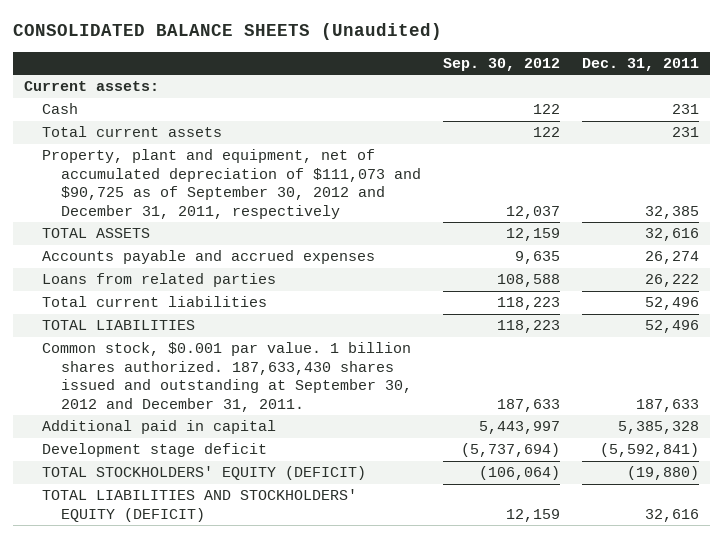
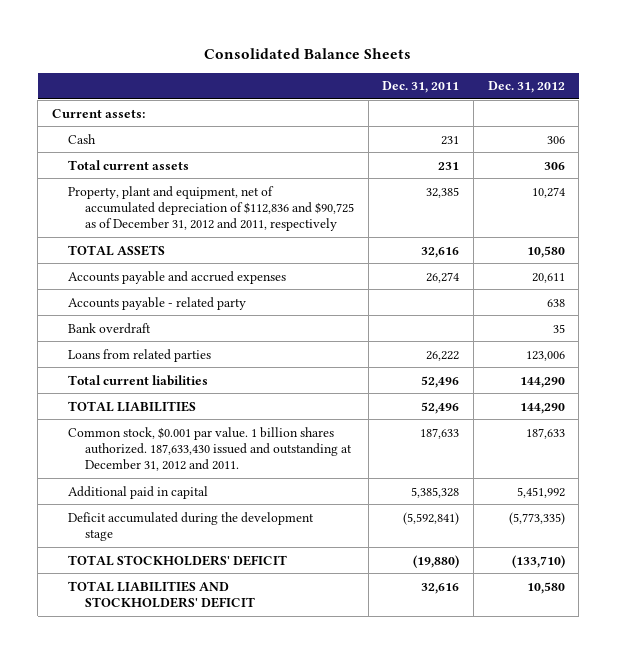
[12,23,442,41] CONSOLIDATED BALANCE SHEETS (Unaudited) -> [204,47,412,59] Consolidated Balance Sheets
[442,58,560,72] Sep. 30, 2012 -> none
none -> [487,81,565,94] Dec. 31, 2012
[42,149,422,219] Property, plant and equipment, net of accumulated depreciation of $111,073 and $90,725 as of September 30, 2012 and December 31, 2011, respectively -> [68,185,355,232] Property, plant and equipment, net of accumulated depreciation of $112,836 and $90,725 as of December 31, 2012 and 2011, respectively
none -> [68,296,247,310] Accounts payable - related party
none -> [68,322,152,334] Bank overdraft
[42,342,413,412] Common stock, $0.001 par value. 1 billion shares authorized. 187,633,430 shares issued and outstanding at September 30, 2012 and December 31, 2011. -> [68,426,353,472] Common stock, $0.001 par value. 1 billion shares authorized. 187,633,430 issued and outstanding at December 31, 2012 and 2011.
[42,443,268,458] Development stage deficit -> [68,511,315,541] Deficit accumulated during the development stage
[42,466,367,481] TOTAL STOCKHOLDERS' EQUITY (DEFICIT) -> [68,554,288,566] TOTAL STOCKHOLDERS' DEFICIT
[42,489,358,522] TOTAL LIABILITIES AND STOCKHOLDERS' EQUITY (DEFICIT) -> [68,580,256,608] TOTAL LIABILITIES AND STOCKHOLDERS' DEFICIT

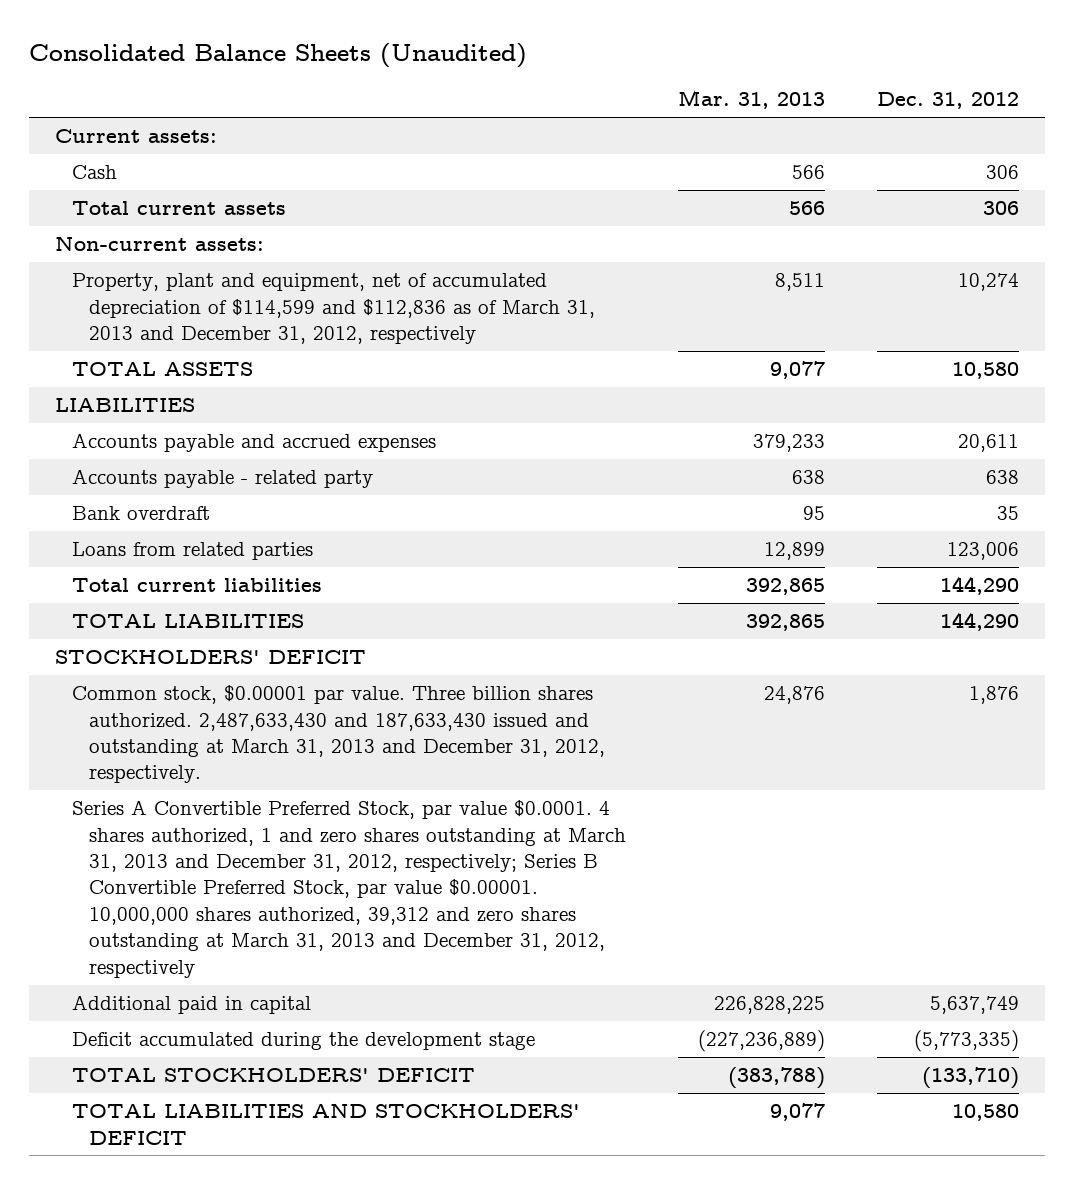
[204,47,412,59] Consolidated Balance Sheets -> [28,42,527,68] Consolidated Balance Sheets (Unaudited)
[382,81,460,94] Dec. 31, 2011 -> none
none -> [678,90,826,110] Mar. 31, 2013
none -> [54,236,264,252] Non-current assets:
[68,185,355,232] Property, plant and equipment, net of accumulated depreciation of $112,836 and $90,725 as of December 31, 2012 and 2011, respectively -> [71,273,596,344] Property, plant and equipment, net of accumulated depreciation of $114,599 and $112,836 as of March 31, 2013 and December 31, 2012, respectively
none -> [54,398,195,413] LIABILITIES
none -> [54,650,366,665] STOCKHOLDERS' DEFICIT
[68,426,353,472] Common stock, $0.001 par value. 1 billion shares authorized. 187,633,430 issued and outstanding at December 31, 2012 and 2011. -> [71,685,606,784] Common stock, $0.00001 par value. Three billion shares authorized. 2,487,633,430 and 187,633,430 issued and outstanding at March 31, 2013 and December 31, 2012, respectively.
[525,427,565,439] 187,633 -> [969,686,1020,705] 1,876
none -> [71,800,627,978] Series A Convertible Preferred Stock, par value $0.0001. 4 shares authorized, 1 and zero shares outstanding at March 31, 2013 and December 31, 2012, respectively; Series B Convertible Preferred Stock, par value $0.00001. 10,000,000 shares authorized, 39,312 and zero shares outstanding at March 31, 2013 and December 31, 2012, respectively
[516,486,565,498] 5,451,992 -> [930,996,1020,1015] 5,637,749

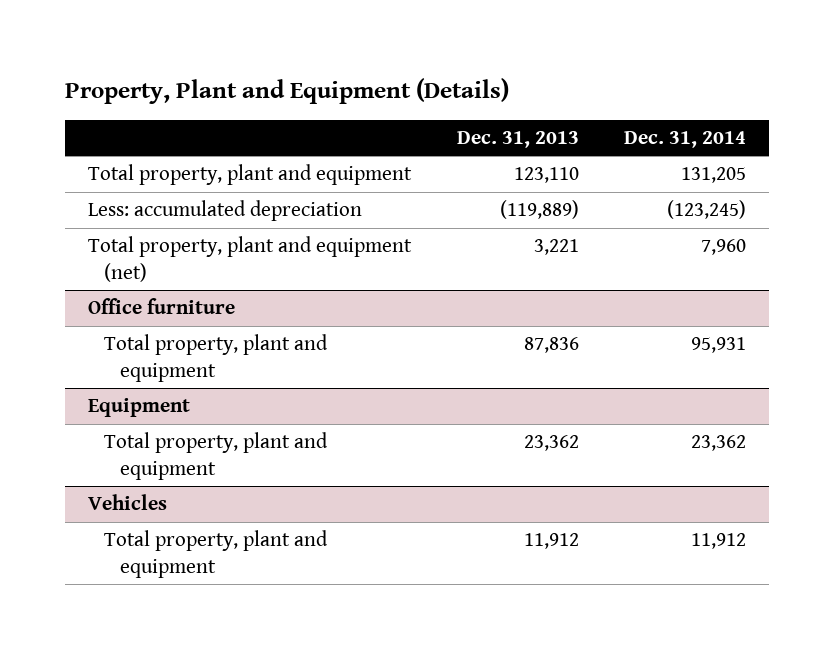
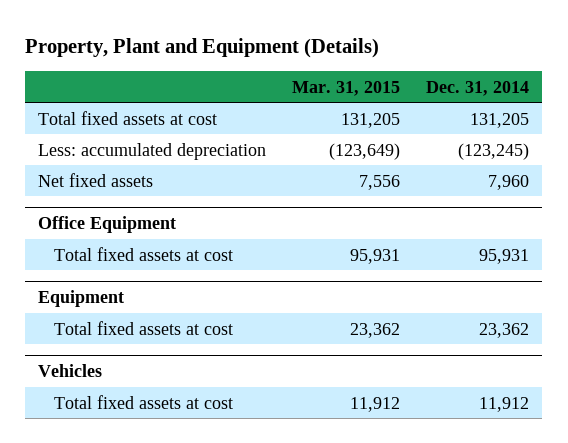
[456,130,579,148] Dec. 31, 2013 -> none
none -> [292,80,401,96] Mar. 31, 2015
[88,164,413,186] Total property, plant and equipment -> [38,110,218,125] Total fixed assets at cost
[88,236,413,282] Total property, plant and equipment (net) -> [38,172,154,187] Net fixed assets
[88,298,236,315] Office furniture -> [38,215,177,233] Office Equipment
[104,334,329,382] Total property, plant and equipment -> [53,246,233,261] Total fixed assets at cost
[104,432,329,480] Total property, plant and equipment -> [53,320,233,335] Total fixed assets at cost
[104,530,329,578] Total property, plant and equipment -> [53,394,233,409] Total fixed assets at cost

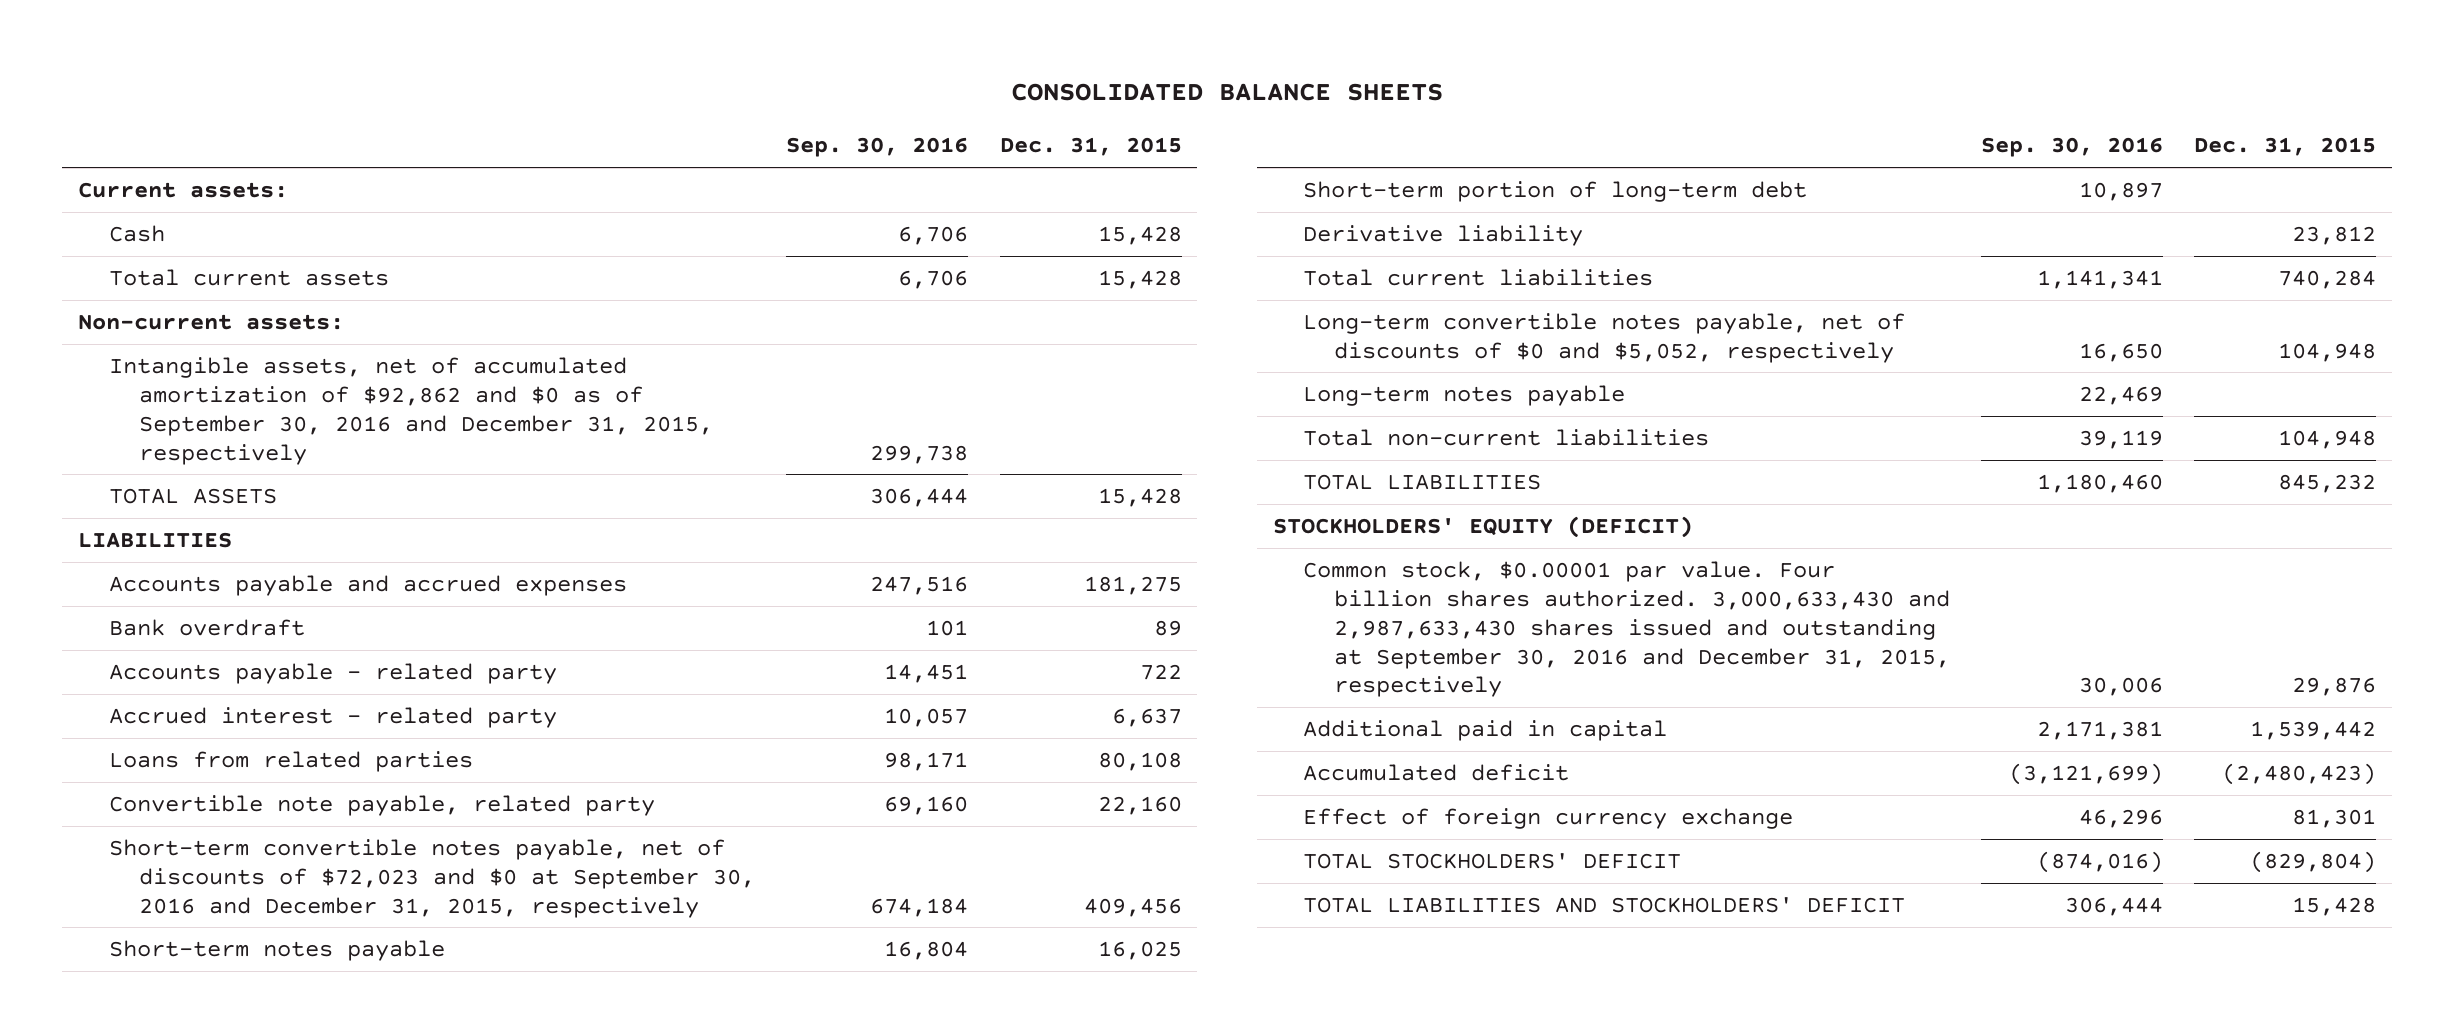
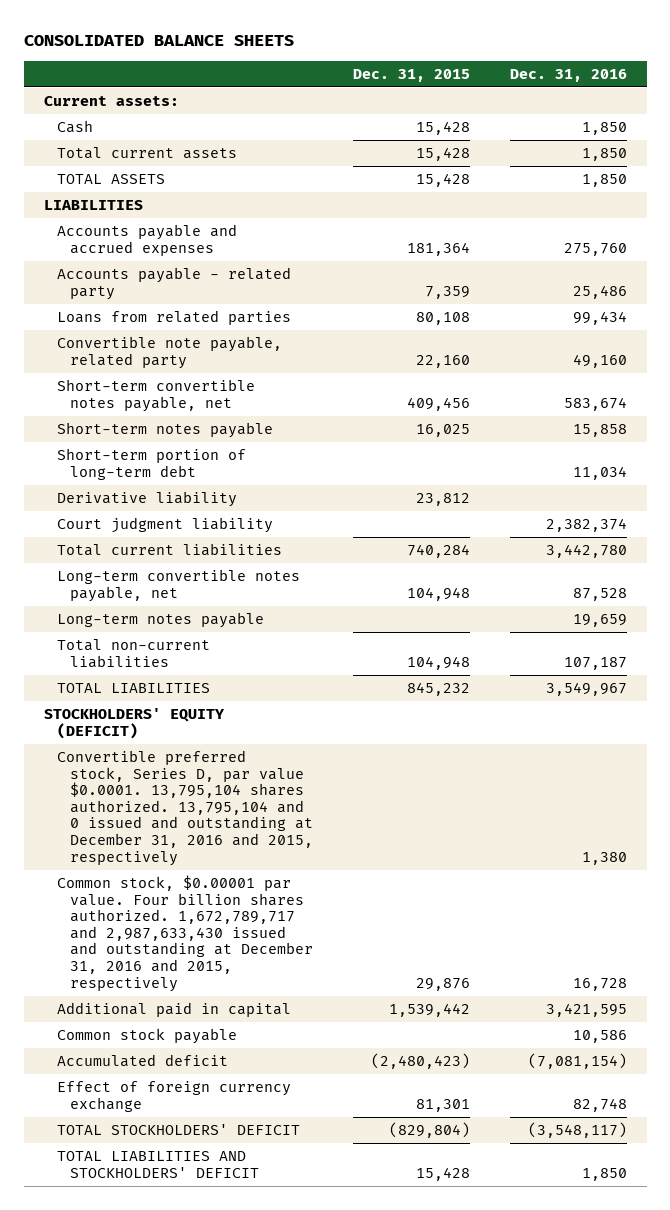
[786,137,969,158] Sep. 30, 2016 -> none
none -> [509,68,627,82] Dec. 31, 2016
[77,313,344,330] Non-current assets: -> none
[108,356,714,465] Intangible assets, net of accumulated amortization of $92,862 and $0 as of September 30, 2016 and December 31, 2015, respectively -> none
[108,618,305,636] Bank overdraft -> none
[108,706,557,728] Accrued interest - related party -> none
[1083,575,1182,595] 181,275 -> [406,241,470,256] 181,364
[1139,663,1182,680] 722 -> [424,285,470,299] 7,359
[108,838,756,918] Short-term convertible notes payable, net of discounts of $72,023 and $0 at September 30, 2016 and December 31, 2015, respectively -> [56,379,255,412] Short-term convertible notes payable, net
none -> [56,517,273,534] Court judgment liability
[1303,312,1906,363] Long-term convertible notes payable, net of discounts of $0 and $5,052, respectively -> [56,569,300,602] Long-term convertible notes payable, net
none -> [56,750,313,866] Convertible preferred stock, Series D, par value $0.0001. 13,795,104 shares authorized. 13,795,104 and 0 issued and outstanding at December 31, 2016 and 2015, respectively
[1303,560,1950,698] Common stock, $0.00001 par value. Four billion shares authorized. 3,000,633,430 and 2,987,633,430 shares issued and outstanding at September 30, 2016 and December 31, 2015, respectively -> [56,875,313,992] Common stock, $0.00001 par value. Four billion shares authorized. 1,672,789,717 and 2,987,633,430 issued and outstanding at December 31, 2016 and 2015, respectively
none -> [56,1028,237,1045] Common stock payable

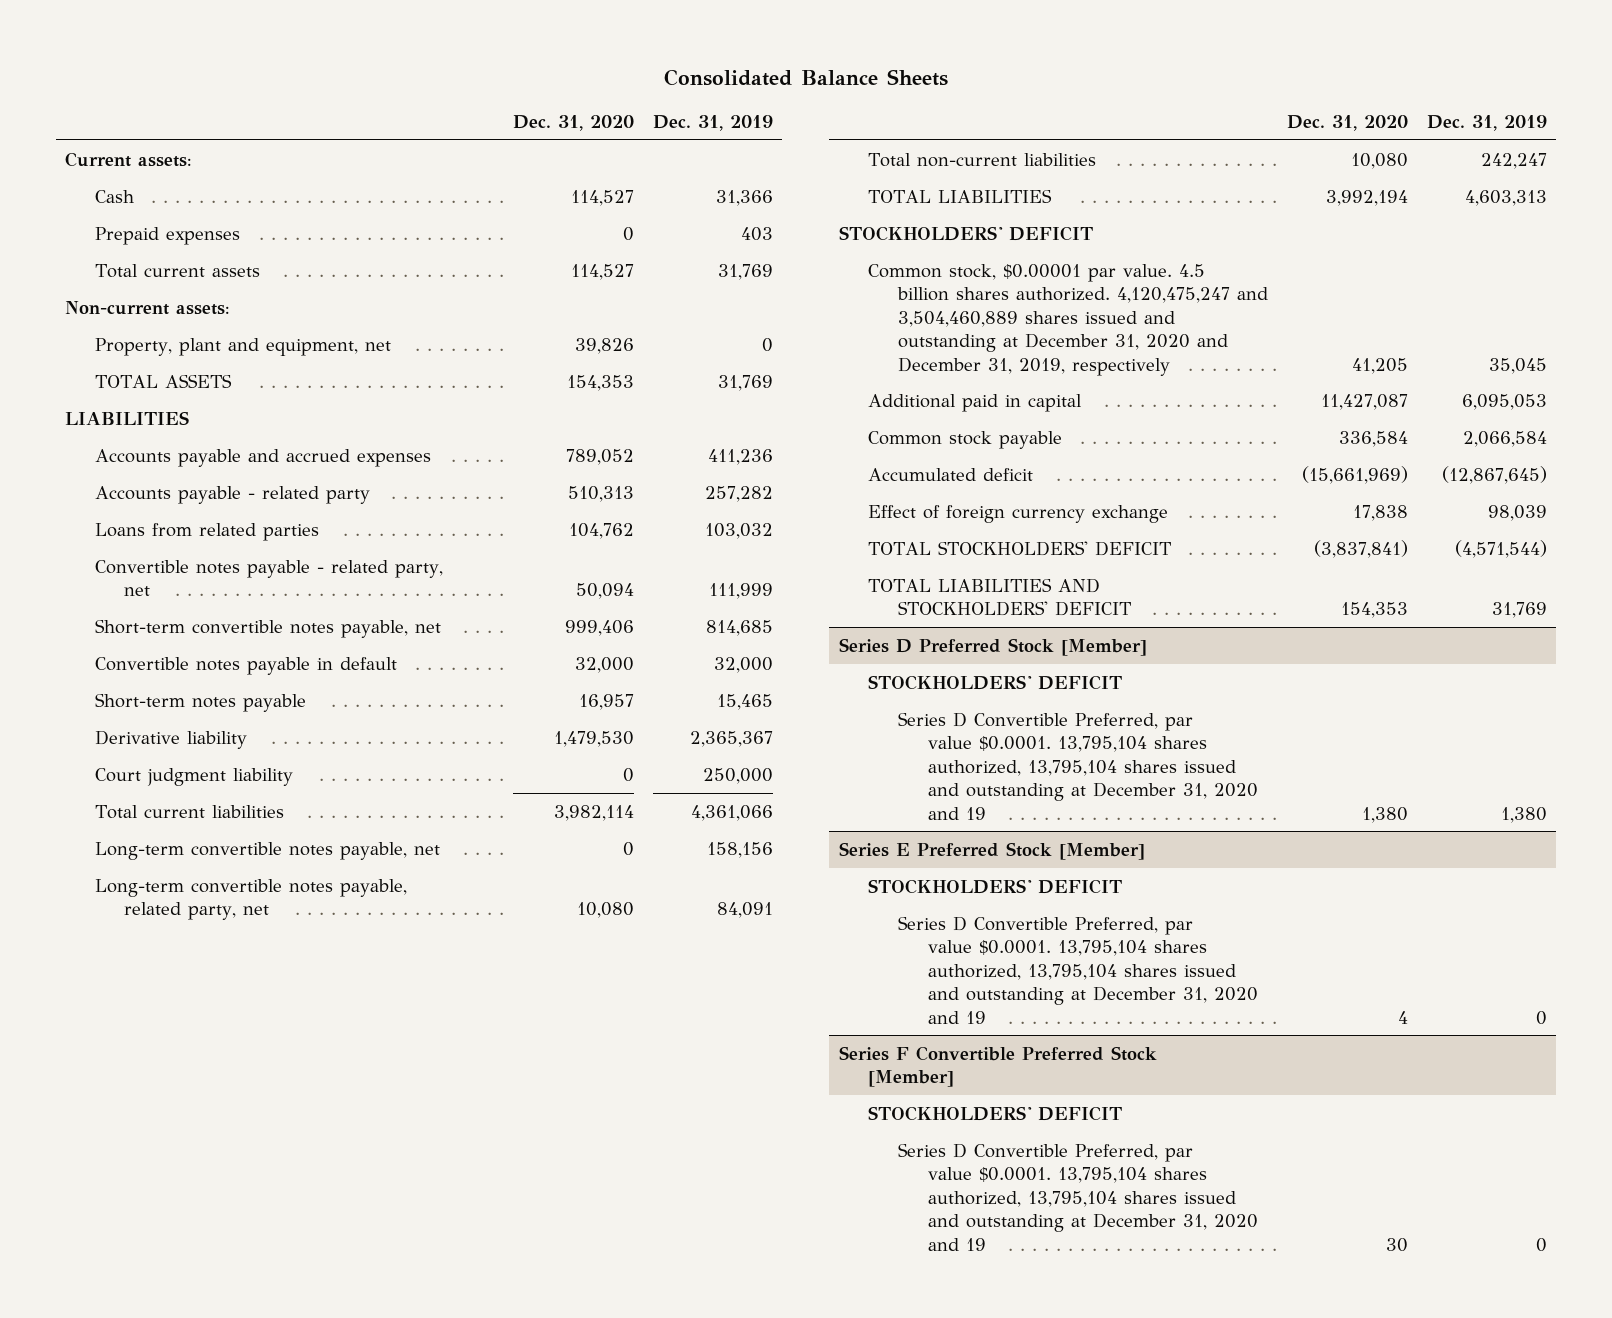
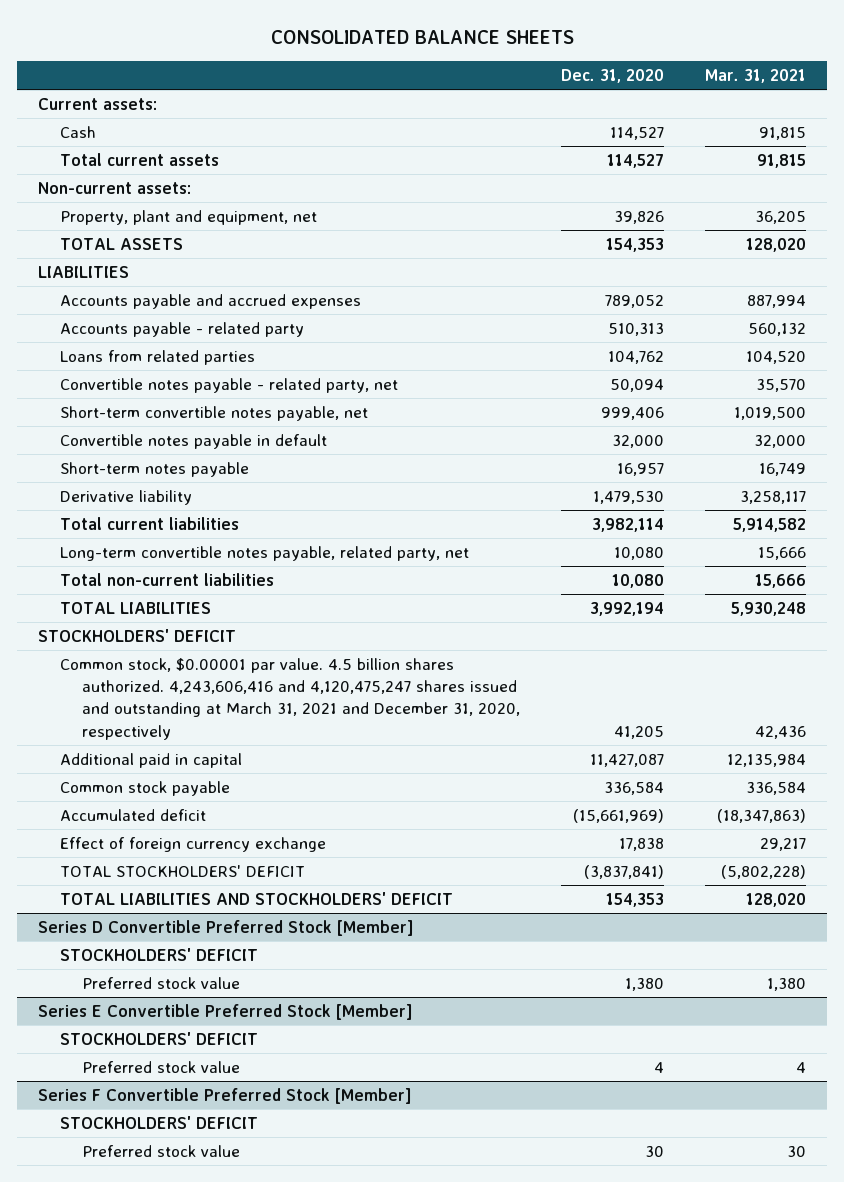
[663,68,948,86] Consolidated Balance Sheets -> [270,29,574,44] CONSOLIDATED BALANCE SHEETS
[653,114,774,131] Dec. 31, 2019 -> none
none -> [704,68,806,83] Mar. 31, 2021
[94,226,240,245] Prepaid expenses -> none
[94,767,293,786] Court judgment liability -> none
[94,841,440,860] Long-term convertible notes payable, net -> none
[868,263,1268,376] Common stock, $0.00001 par value. 4.5 billion shares authorized. 4,120,475,247 and 3,504,460,889 shares issued and outstanding at December 31, 2020 and December 31, 2019, respectively -> [59,657,520,740] Common stock, $0.00001 par value. 4.5 billion shares authorized. 4,243,606,416 and 4,120,475,247 shares issued and outstanding at March 31, 2021 and December 31, 2020, respectively
[838,637,1147,656] Series D Preferred Stock [Member] -> [37,919,414,936] Series D Convertible Preferred Stock [Member]
[897,711,1258,820] Series D Convertible Preferred, par value $0.0001. 13,795,104 shares authorized, 13,795,104 shares issued and outstanding at December 31, 2020 and 19 -> [81,976,240,989] Preferred stock value
[838,841,1145,860] Series E Preferred Stock [Member] -> [37,1003,413,1020] Series E Convertible Preferred Stock [Member]
[897,915,1258,1024] Series D Convertible Preferred, par value $0.0001. 13,795,104 shares authorized, 13,795,104 shares issued and outstanding at December 31, 2020 and 19 -> [81,1060,240,1073] Preferred stock value
[897,1142,1258,1251] Series D Convertible Preferred, par value $0.0001. 13,795,104 shares authorized, 13,795,104 shares issued and outstanding at December 31, 2020 and 19 -> [81,1144,240,1157] Preferred stock value

